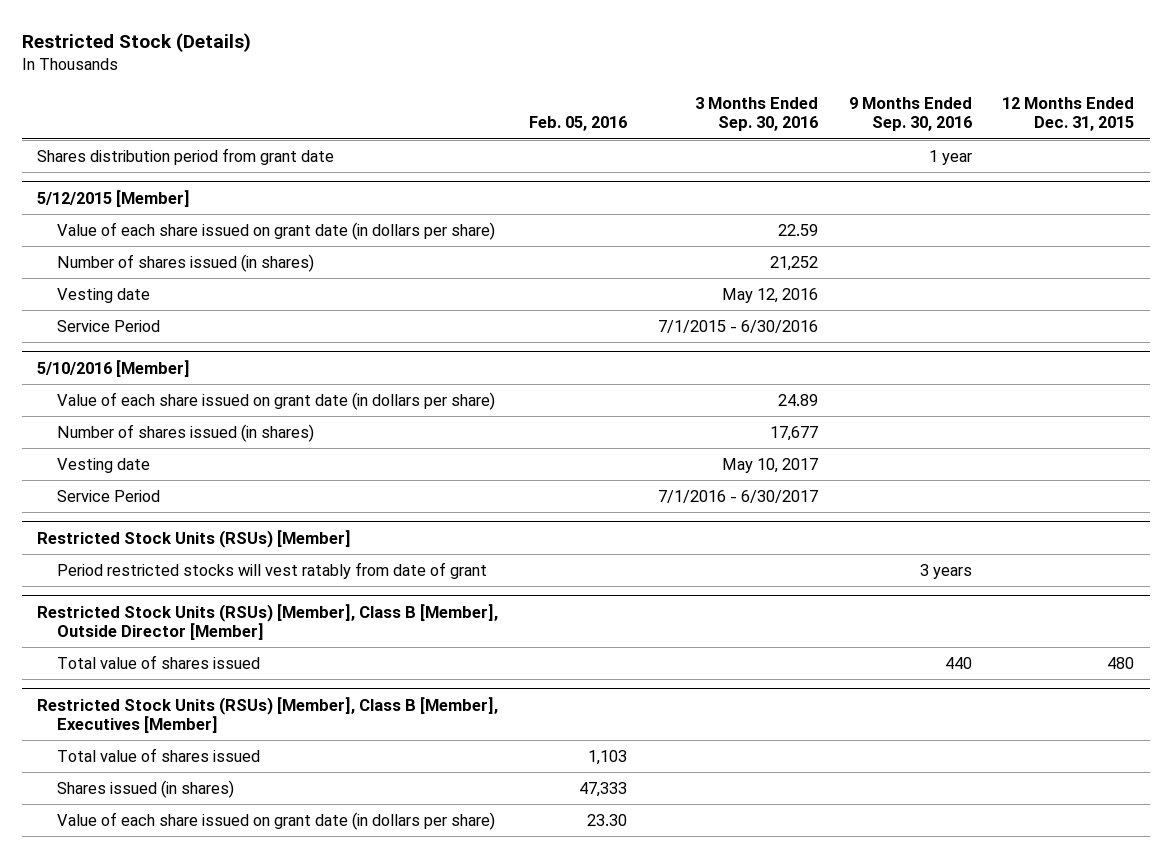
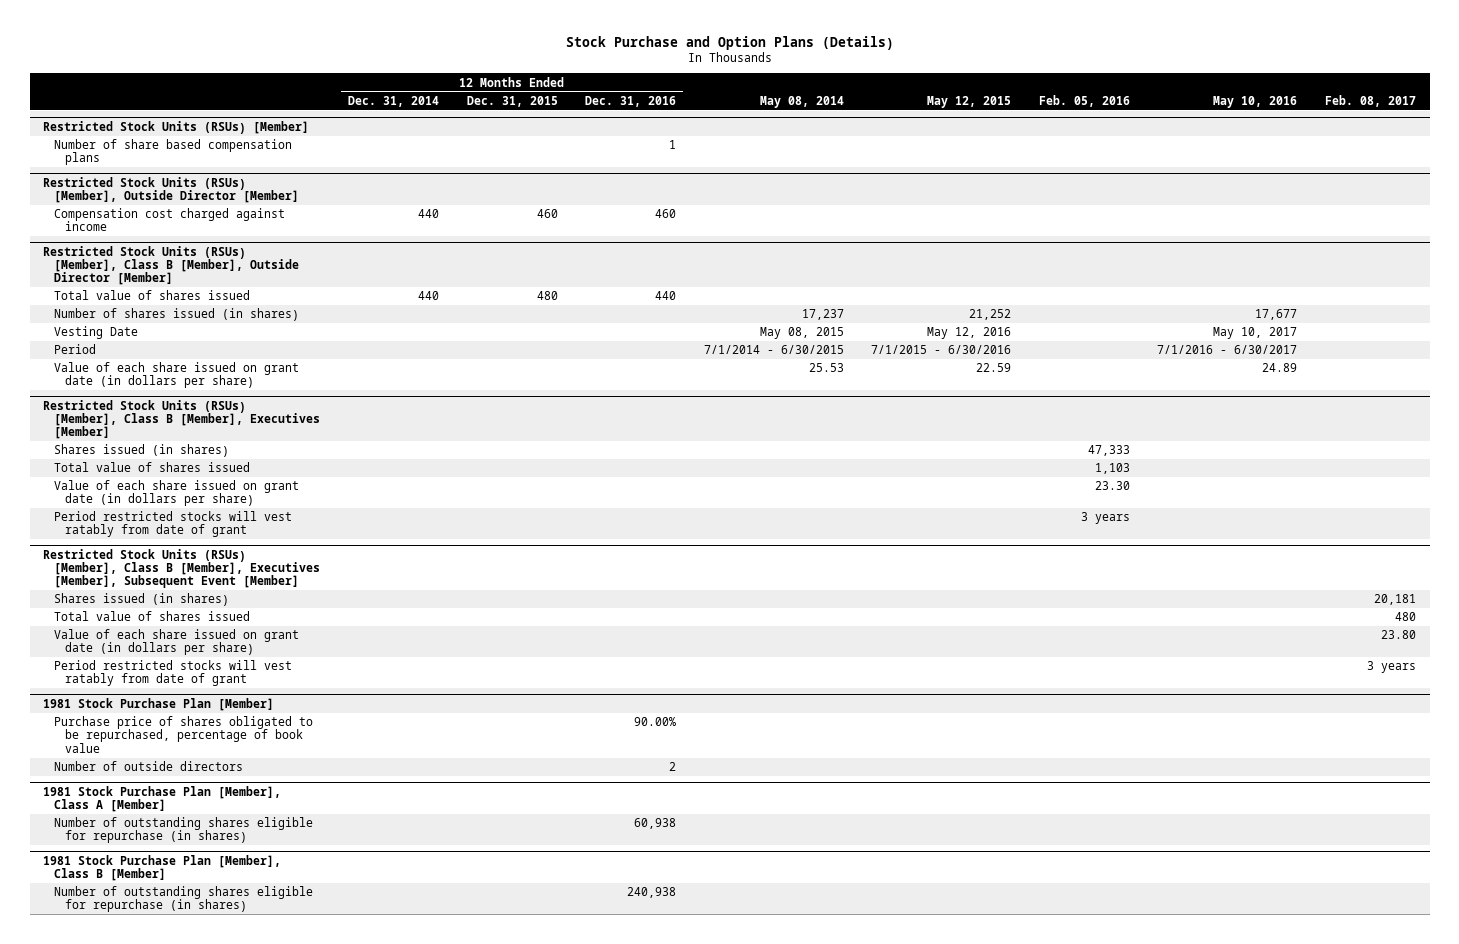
[21,32,251,52] Restricted Stock (Details) -> [565,36,894,51] Stock Purchase and Option Plans (Details)
[694,96,818,132] 3 Months Ended Sep. 30, 2016 -> none
[848,96,972,132] 9 Months Ended Sep. 30, 2016 -> none
none -> [347,95,439,107] Dec. 31, 2014
none -> [585,95,677,107] Dec. 31, 2016
none -> [759,95,844,108] May 08, 2014
none -> [927,95,1012,108] May 12, 2015
none -> [1213,95,1298,108] May 10, 2016
none -> [1325,94,1417,107] Feb. 08, 2017
[37,148,335,166] Shares distribution period from grant date -> none
[37,189,191,207] 5/12/2015 [Member] -> none
[56,222,495,241] Value of each share issued on grant date (in dollars per share) -> none
[56,254,314,273] Number of shares issued (in shares) -> none
[56,288,150,304] Vesting date -> none
[56,320,160,333] Service Period -> none
[37,359,191,377] 5/10/2016 [Member] -> none
[56,392,495,411] Value of each share issued on grant date (in dollars per share) -> none
[56,424,314,443] Number of shares issued (in shares) -> none
[56,458,150,474] Vesting date -> none
[56,490,160,503] Service Period -> none
[56,562,487,580] Period restricted stocks will vest ratably from date of grant -> none
none -> [54,139,293,166] Number of share based compensation plans
none -> [43,176,300,204] Restricted Stock Units (RSUs) [Member], Outside Director [Member]
none -> [54,208,286,232] Compensation cost charged against income
none -> [54,308,300,322] Number of shares issued (in shares)
none -> [54,326,139,340] Vesting Date
none -> [54,344,97,355] Period
none -> [54,362,300,389] Value of each share issued on grant date (in dollars per share)
[56,748,260,763] Total value of shares issued -> [54,462,251,473] Total value of shares issued
none -> [54,511,293,538] Period restricted stocks will vest ratably from date of grant
none -> [43,548,321,589] Restricted Stock Units (RSUs) [Member], Class B [Member], Executives [Member], Subsequent Event [Member]
none -> [54,593,230,607] Shares issued (in shares)
none -> [54,611,251,622] Total value of shares issued
none -> [54,629,300,656] Value of each share issued on grant date (in dollars per share)
none -> [54,660,293,687] Period restricted stocks will vest ratably from date of grant
none -> [43,697,275,711] 1981 Stock Purchase Plan [Member]
none -> [54,716,314,753] Purchase price of shares obligated to be repurchased, percentage of book value
none -> [54,761,244,772] Number of outside directors
none -> [43,785,282,813] 1981 Stock Purchase Plan [Member], Class A [Member]
none -> [54,817,314,844] Number of outstanding shares eligible for repurchase (in shares)
none -> [43,854,282,882] 1981 Stock Purchase Plan [Member], Class B [Member]
none -> [54,886,314,913] Number of outstanding shares eligible for repurchase (in shares)

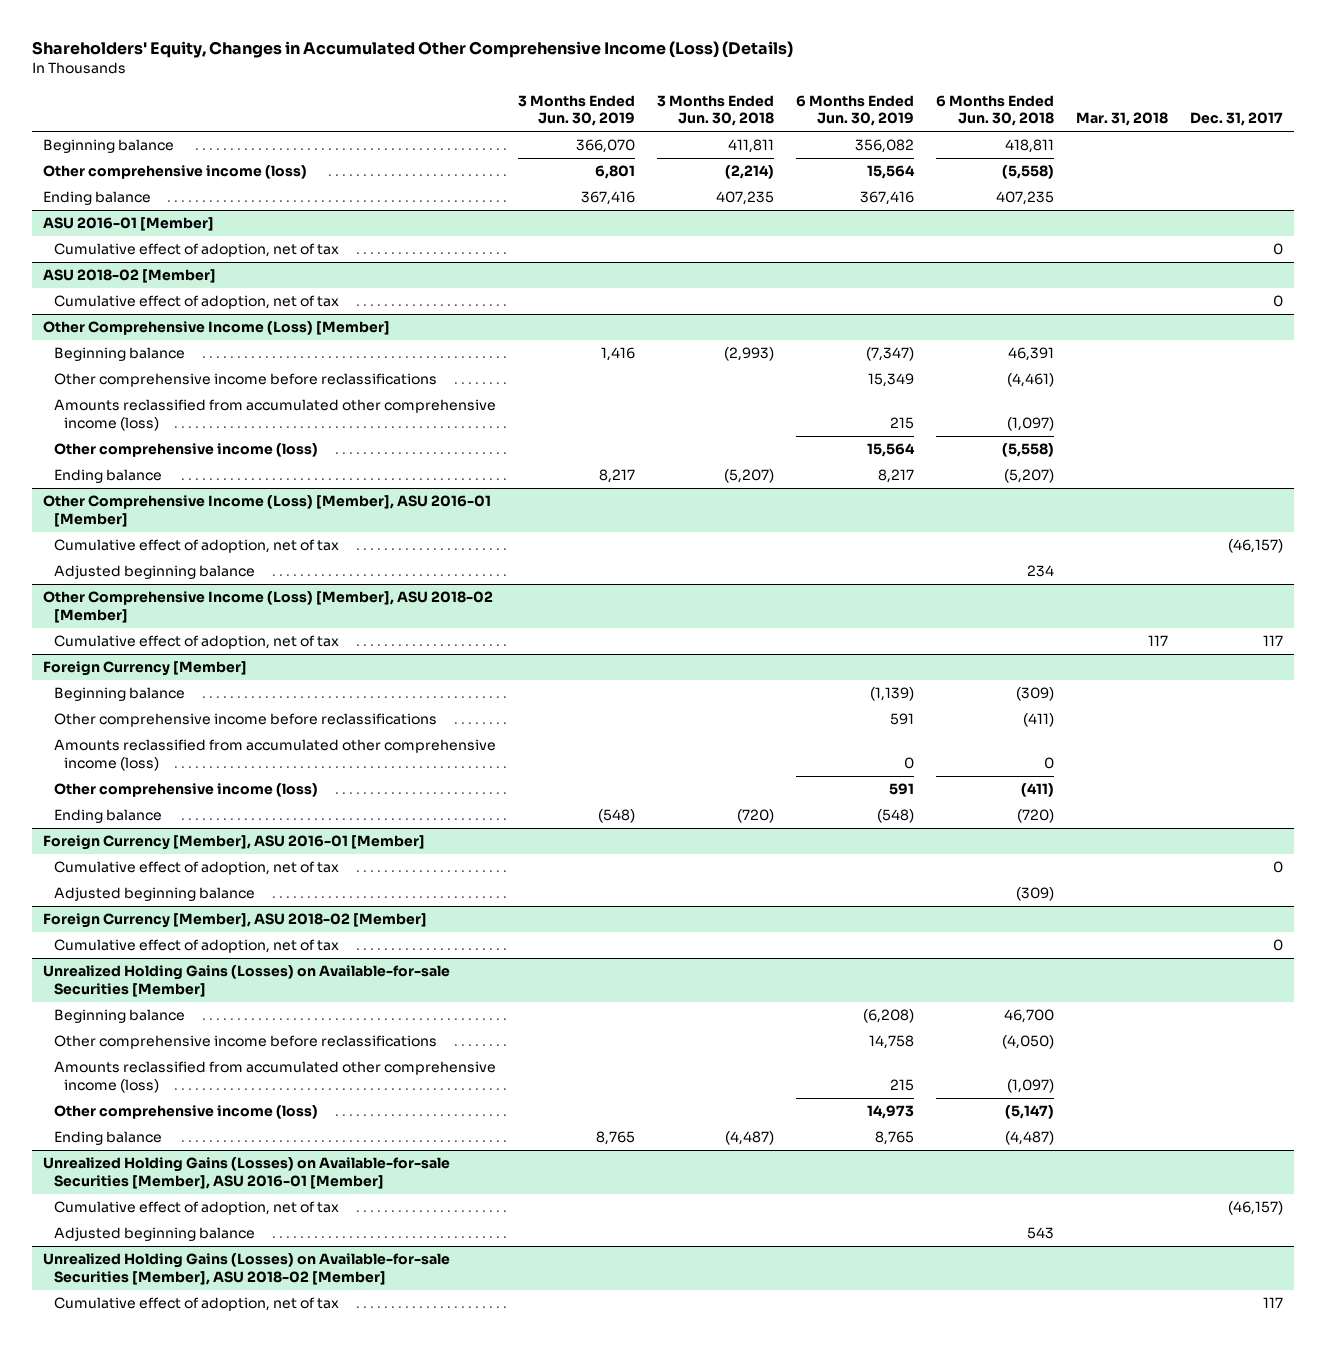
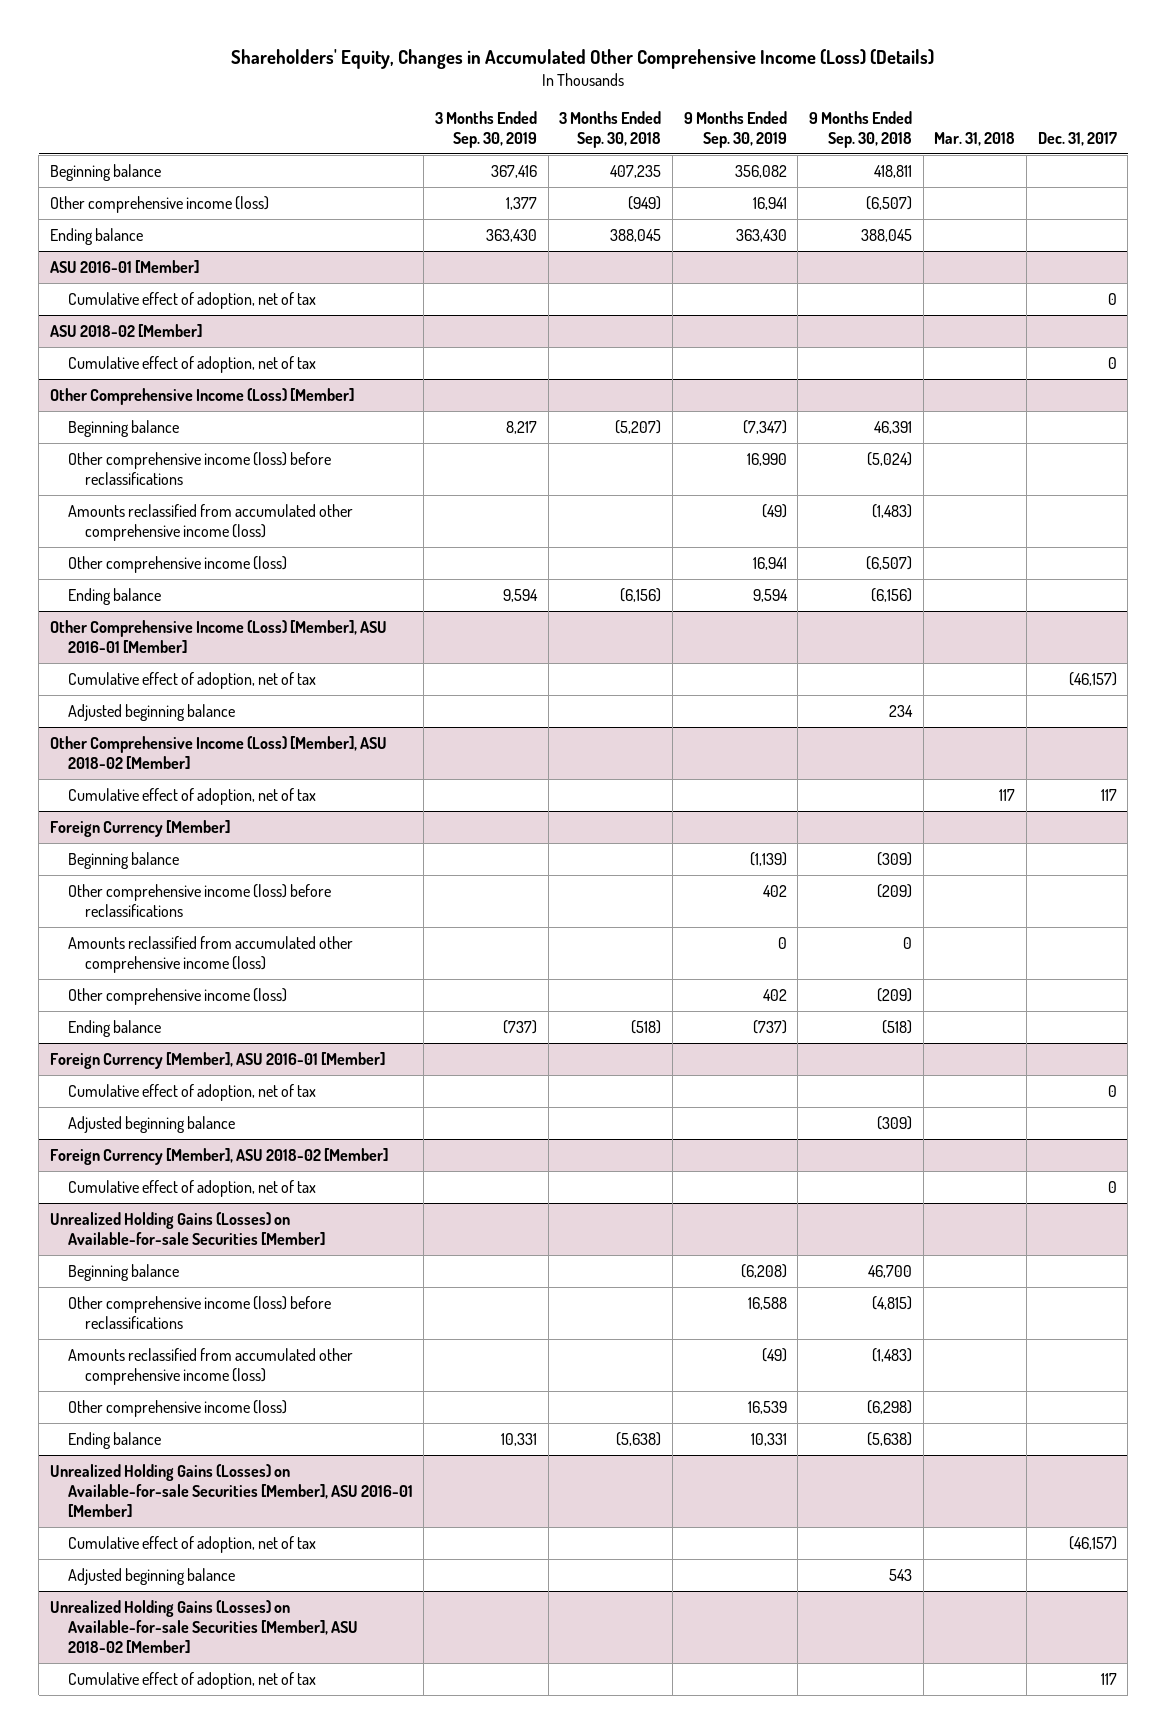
[517,94,635,127] 3 Months Ended Jun. 30, 2019 -> none
[656,94,774,127] 3 Months Ended Jun. 30, 2018 -> none
[796,94,915,127] 6 Months Ended Jun. 30, 2019 -> none
[936,94,1055,127] 6 Months Ended Jun. 30, 2018 -> none
none -> [434,110,537,148] 3 Months Ended Sep. 30, 2019
none -> [559,110,662,148] 3 Months Ended Sep. 30, 2018
none -> [683,110,787,148] 9 Months Ended Sep. 30, 2019
none -> [809,110,913,148] 9 Months Ended Sep. 30, 2018
[53,373,437,388] Other comprehensive income before reclassifications -> [67,451,331,486] Other comprehensive income (loss) before reclassifications
[53,713,437,728] Other comprehensive income before reclassifications -> [67,883,331,918] Other comprehensive income (loss) before reclassifications
[53,1035,437,1050] Other comprehensive income before reclassifications -> [67,1295,331,1330] Other comprehensive income (loss) before reclassifications

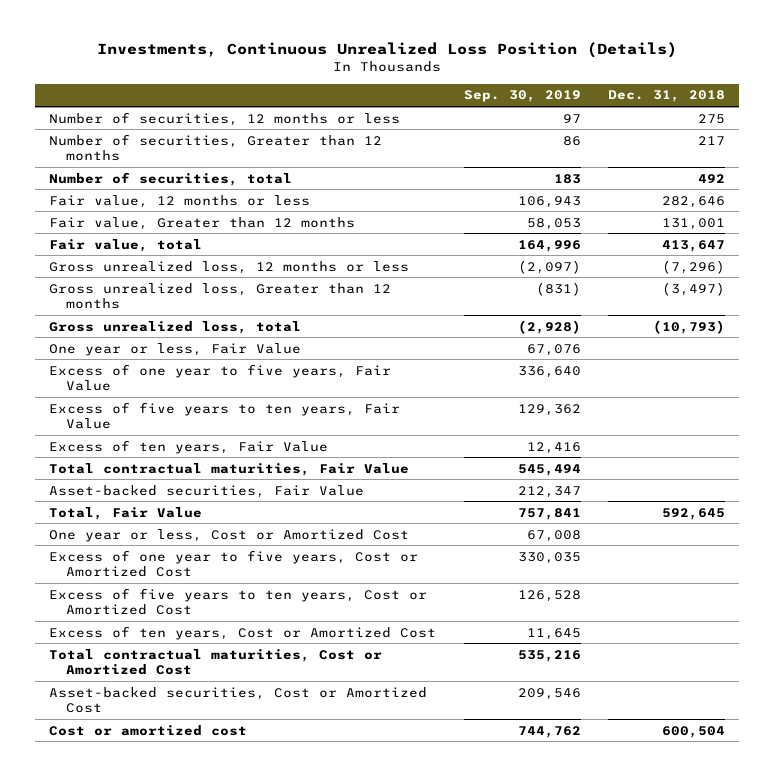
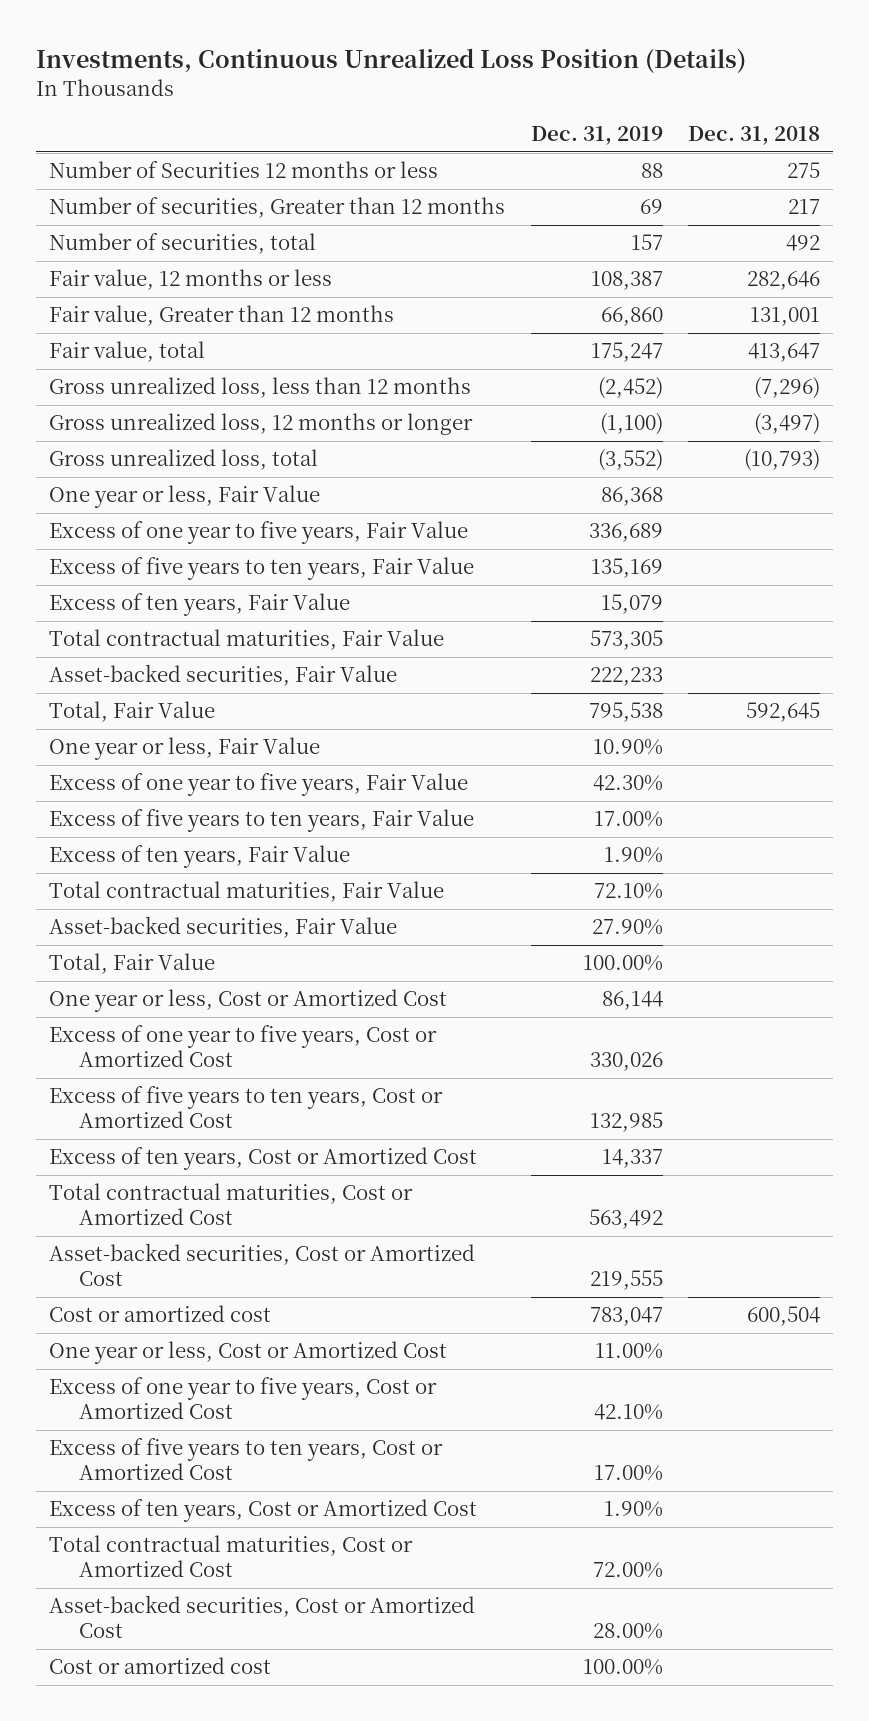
[463,90,581,103] Sep. 30, 2019 -> none
none -> [530,126,663,146] Dec. 31, 2019
[48,111,400,126] Number of securities, 12 months or less -> [48,161,438,179] Number of Securities 12 months or less
[48,260,409,274] Gross unrealized loss, 12 months or less -> [48,377,471,399] Gross unrealized loss, less than 12 months
[48,282,391,310] Gross unrealized loss, Greater than 12 months -> [48,413,473,436] Gross unrealized loss, 12 months or longer
none -> [48,737,320,761] One year or less, Fair Value
none -> [48,773,468,797] Excess of one year to five years, Fair Value
none -> [48,809,474,833] Excess of five years to ten years, Fair Value
none -> [48,845,350,869] Excess of ten years, Fair Value
none -> [48,881,444,903] Total contractual maturities, Fair Value
none -> [48,916,397,939] Asset-backed securities, Fair Value
none -> [48,953,215,975] Total, Fair Value
none -> [48,1341,447,1365] One year or less, Cost or Amortized Cost
none -> [48,1377,437,1420] Excess of one year to five years, Cost or Amortized Cost
none -> [48,1438,443,1481] Excess of five years to ten years, Cost or Amortized Cost
none -> [48,1499,477,1523] Excess of ten years, Cost or Amortized Cost
none -> [48,1535,413,1578] Total contractual maturities, Cost or Amortized Cost
none -> [48,1595,475,1639] Asset-backed securities, Cost or Amortized Cost
none -> [48,1657,271,1675] Cost or amortized cost

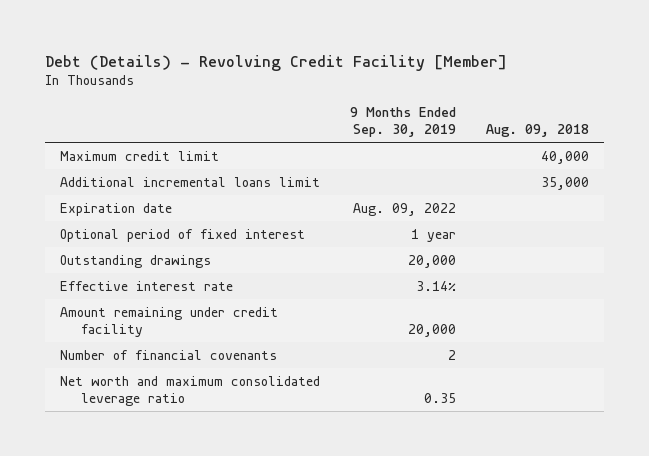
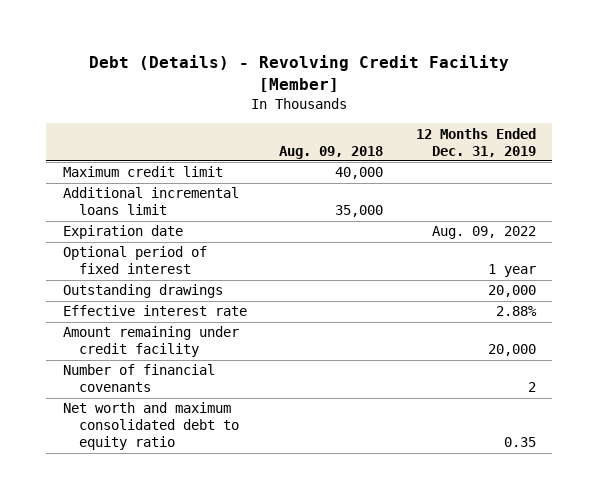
[350,106,457,137] 9 Months Ended Sep. 30, 2019 -> none
none -> [415,127,536,157] 12 Months Ended Dec. 31, 2019
[60,375,321,407] Net worth and maximum consolidated leverage ratio -> [62,402,239,451] Net worth and maximum consolidated debt to equity ratio

